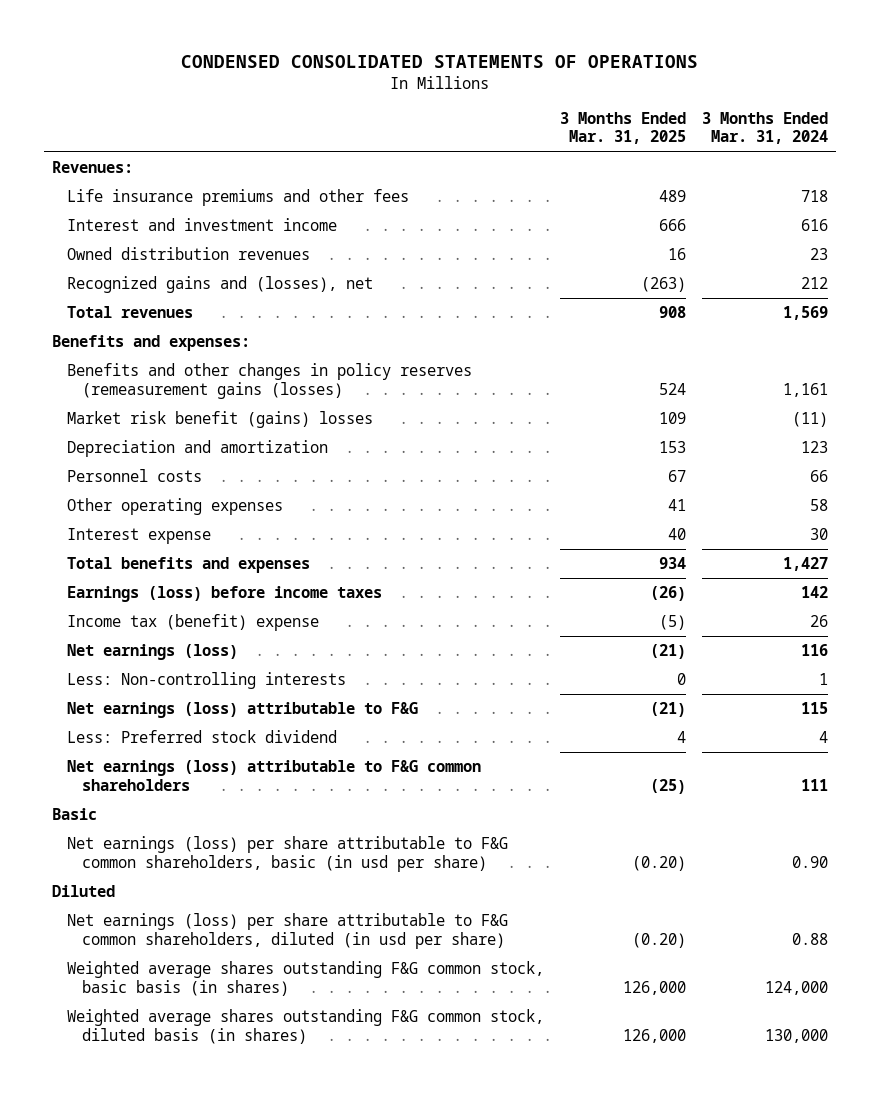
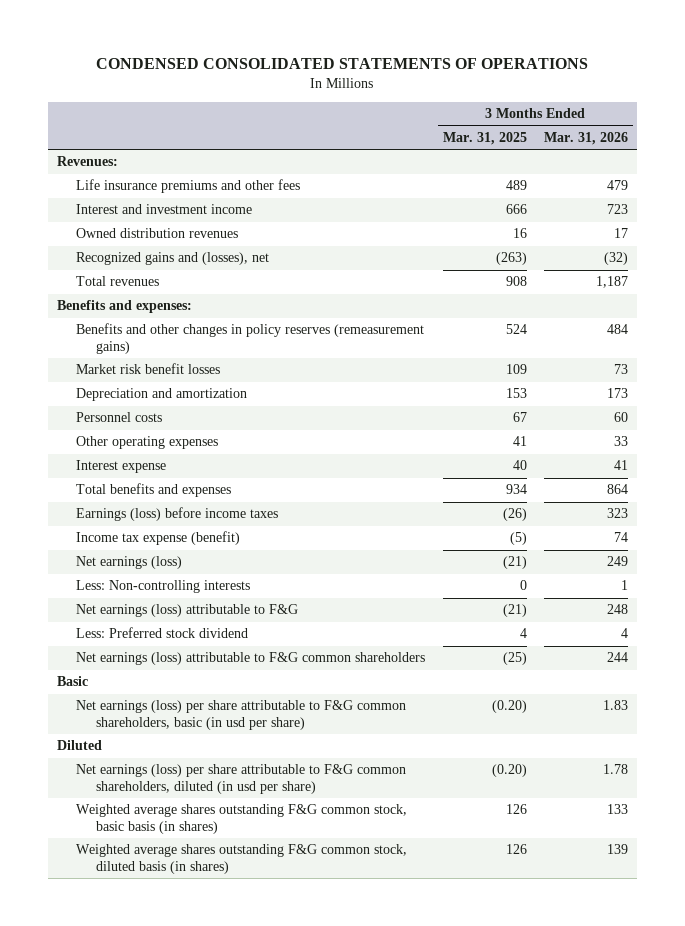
[702,112,829,145] 3 Months Ended Mar. 31, 2024 -> none
none -> [544,131,629,145] Mar. 31, 2026
[66,363,472,399] Benefits and other changes in policy reserves (remeasurement gains (losses) -> [76,323,425,355] Benefits and other changes in policy reserves (remeasurement gains)
[66,411,373,429] Market risk benefit (gains) losses -> [76,363,221,375] Market risk benefit losses
[66,614,319,632] Income tax (benefit) expense -> [76,531,241,546] Income tax expense (benefit)
[623,980,687,995] 126,000 -> [505,804,527,815] 126
[623,1028,687,1043] 126,000 -> [505,844,527,855] 126

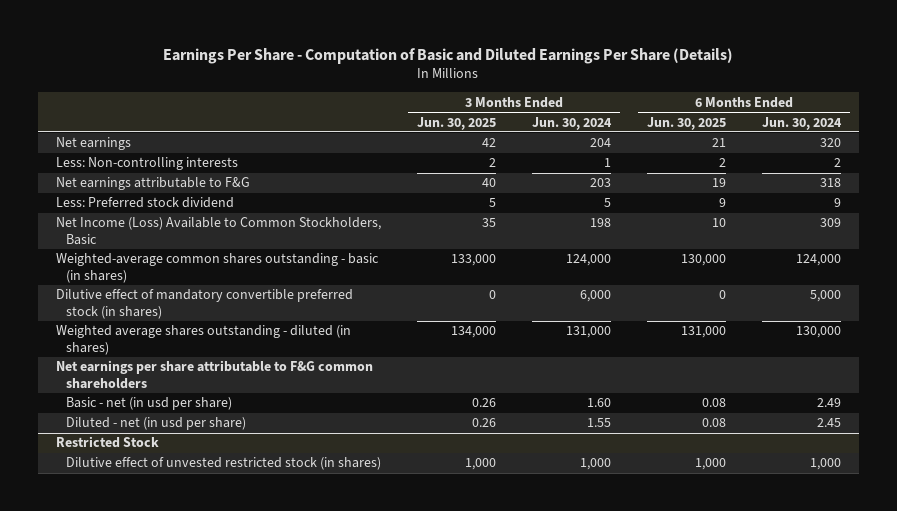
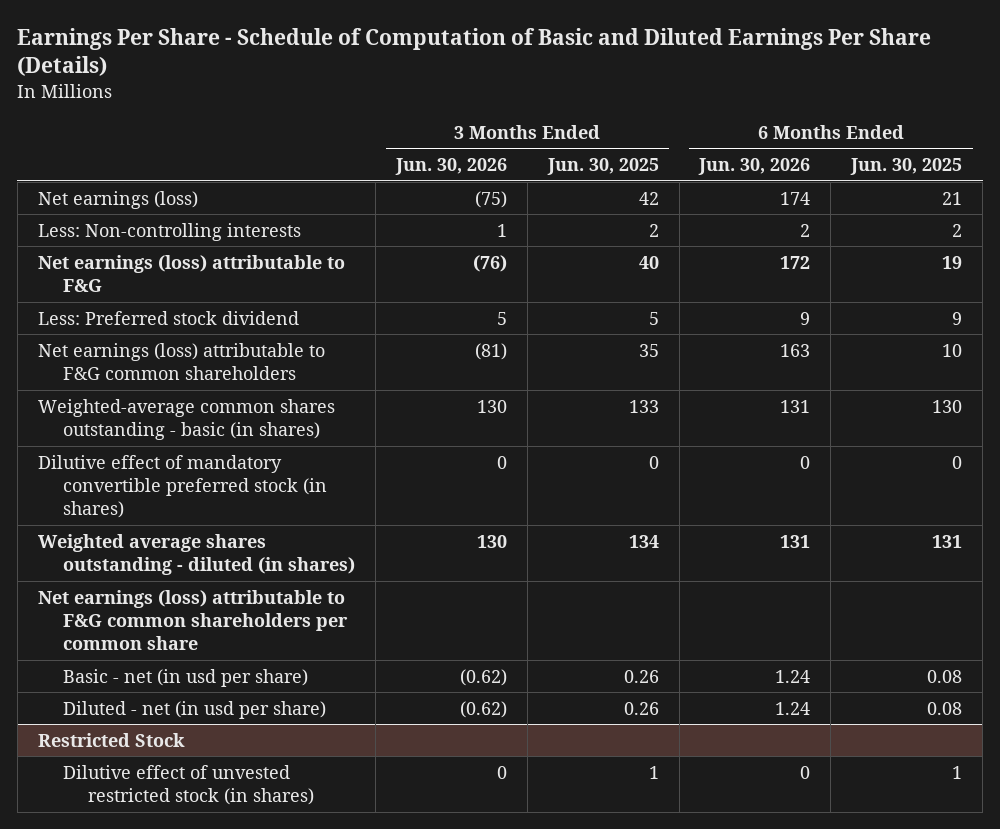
[163,47,734,64] Earnings Per Share - Computation of Basic and Diluted Earnings Per Share (Details) -> [17,28,932,77] Earnings Per Share - Schedule of Computation of Basic and Diluted Earnings Per Share (Details)
[531,116,612,130] Jun. 30, 2024 -> none
[761,116,842,130] Jun. 30, 2024 -> none
none -> [394,157,507,175] Jun. 30, 2026
none -> [698,157,811,175] Jun. 30, 2026
[55,137,131,151] Net earnings -> [37,190,198,209] Net earnings (loss)
[55,177,250,191] Net earnings attributable to F&G -> [37,254,345,292] Net earnings (loss) attributable to F&G
[55,217,381,245] Net Income (Loss) Available to Common Stockholders, Basic -> [37,342,325,380] Net earnings (loss) attributable to F&G common shareholders
[451,254,497,267] 133,000 -> [628,399,659,413] 133
[680,254,726,267] 130,000 -> [932,399,963,413] 130
[451,326,497,339] 134,000 -> [628,534,659,548] 134
[680,326,726,339] 131,000 -> [932,534,963,548] 131
[55,360,373,389] Net earnings per share attributable to F&G common shareholders -> [37,589,349,650] Net earnings (loss) attributable to F&G common shareholders per common share
[465,458,497,471] 1,000 -> [648,765,659,779] 1
[694,458,726,471] 1,000 -> [952,765,963,779] 1

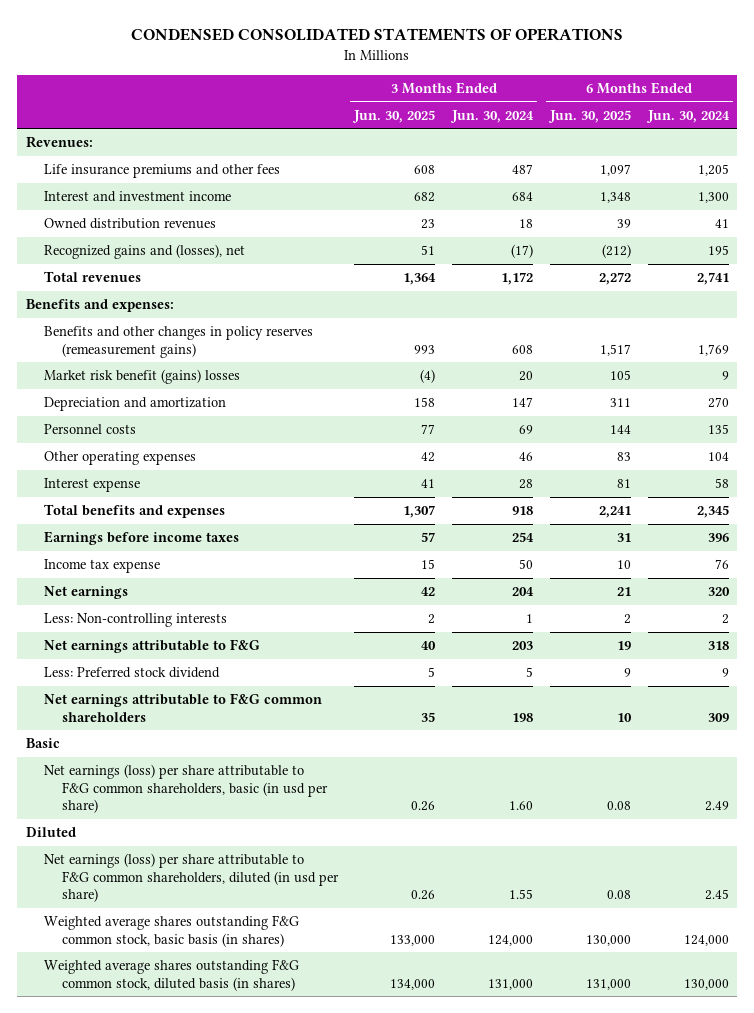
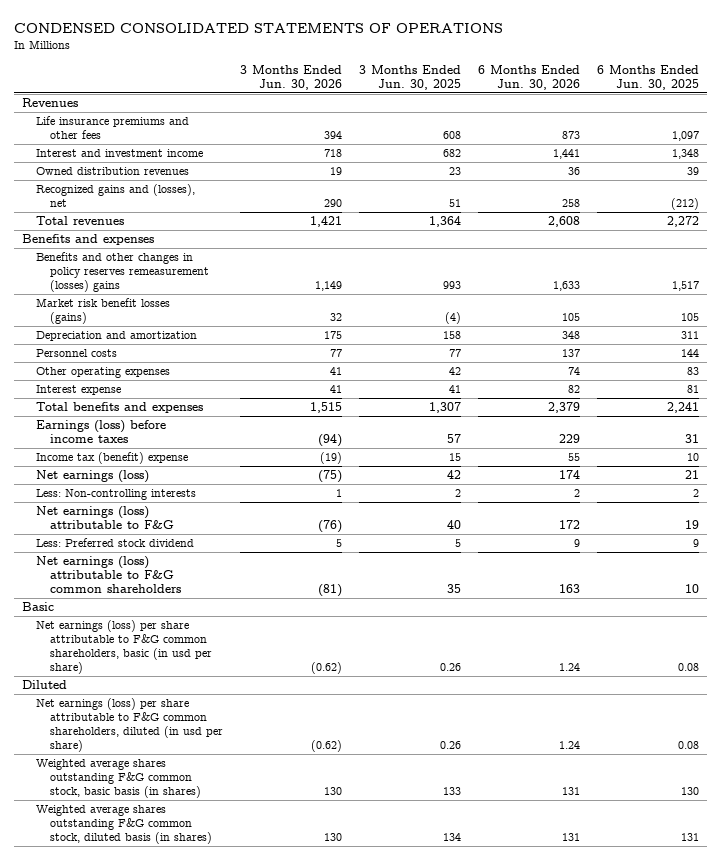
[450,109,535,123] Jun. 30, 2024 -> none
[645,109,730,123] Jun. 30, 2024 -> none
none -> [239,65,342,91] 3 Months Ended Jun. 30, 2026
none -> [477,65,580,91] 6 Months Ended Jun. 30, 2026
[25,136,93,149] Revenues: -> [22,98,79,108] Revenues
[25,299,174,313] Benefits and expenses: -> [22,234,155,246] Benefits and expenses
[43,326,313,358] Benefits and other changes in policy reserves (remeasurement gains) -> [36,252,209,292] Benefits and other changes in policy reserves remeasurement (losses) gains
[43,369,240,385] Market risk benefit (gains) losses -> [36,298,171,325] Market risk benefit losses (gains)
[43,531,239,546] Earnings before income taxes -> [36,420,167,444] Earnings (loss) before income taxes
[43,559,160,574] Income tax expense -> [36,452,189,465] Income tax (benefit) expense
[43,586,128,600] Net earnings -> [36,470,150,484] Net earnings (loss)
[43,639,260,654] Net earnings attributable to F&G -> [36,506,174,530] Net earnings (loss) attributable to F&G
[43,693,322,722] Net earnings attributable to F&G common shareholders -> [36,556,181,593] Net earnings (loss) attributable to F&G common shareholders
[390,934,436,946] 133,000 -> [442,786,461,795] 133
[585,934,631,946] 130,000 -> [680,786,699,795] 130
[390,978,436,990] 134,000 -> [442,832,461,841] 134
[585,978,631,990] 131,000 -> [680,832,699,841] 131

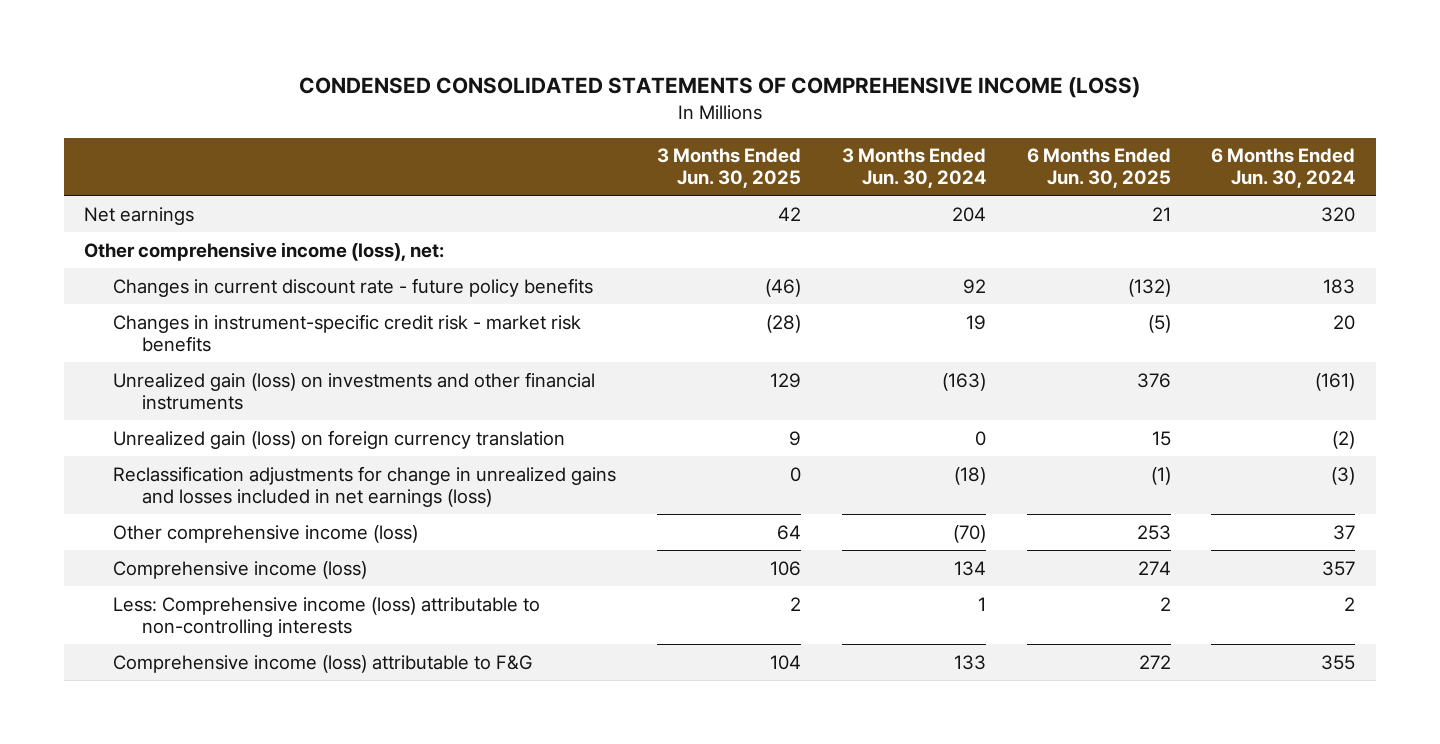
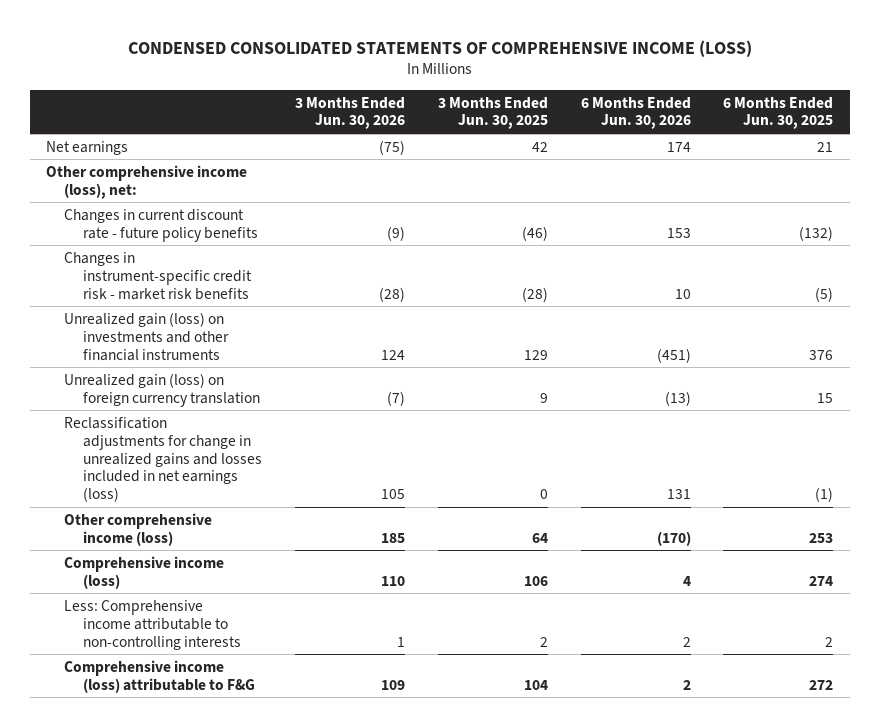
[841,148,986,189] 3 Months Ended Jun. 30, 2024 -> none
[1211,148,1356,189] 6 Months Ended Jun. 30, 2024 -> none
none -> [294,96,405,130] 3 Months Ended Jun. 30, 2026
none -> [580,96,691,130] 6 Months Ended Jun. 30, 2026
[113,596,541,637] Less: Comprehensive income (loss) attributable to non-controlling interests -> [64,599,241,650] Less: Comprehensive income attributable to non-controlling interests

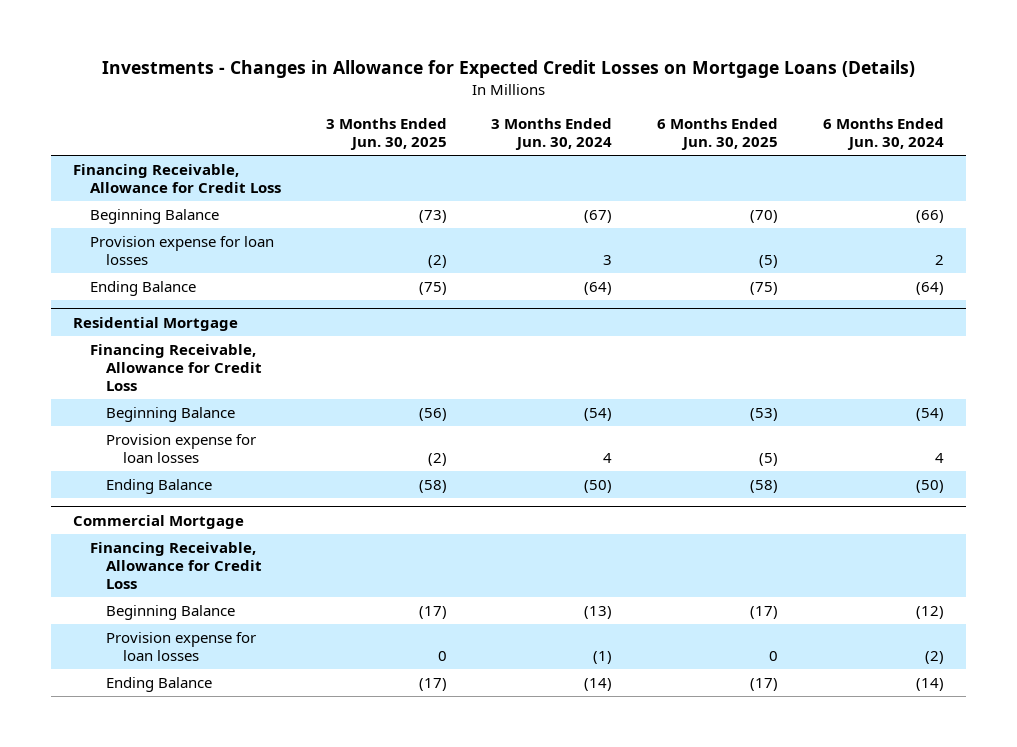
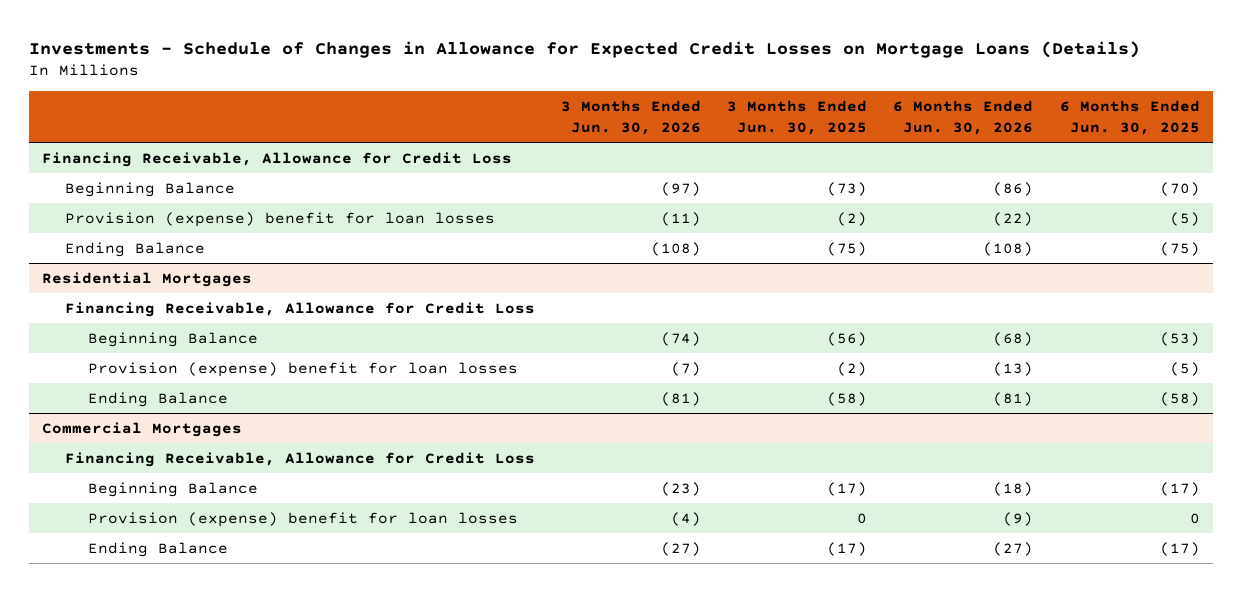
[101,60,915,79] Investments - Changes in Allowance for Expected Credit Losses on Mortgage Loans (Details) -> [28,40,1140,58] Investments - Schedule of Changes in Allowance for Expected Credit Losses on Mortgage Loans (Details)
[491,118,613,150] 3 Months Ended Jun. 30, 2024 -> none
[822,118,944,150] 6 Months Ended Jun. 30, 2024 -> none
none -> [561,100,702,135] 3 Months Ended Jun. 30, 2026
none -> [893,100,1034,135] 6 Months Ended Jun. 30, 2026
[89,236,274,266] Provision expense for loan losses -> [64,211,495,227] Provision (expense) benefit for loan losses
[73,317,239,332] Residential Mortgage -> [41,271,252,287] Residential Mortgages
[106,434,257,464] Provision expense for loan losses -> [87,361,518,377] Provision (expense) benefit for loan losses
[73,515,245,530] Commercial Mortgage -> [41,421,242,437] Commercial Mortgages
[106,632,257,662] Provision expense for loan losses -> [87,511,518,527] Provision (expense) benefit for loan losses

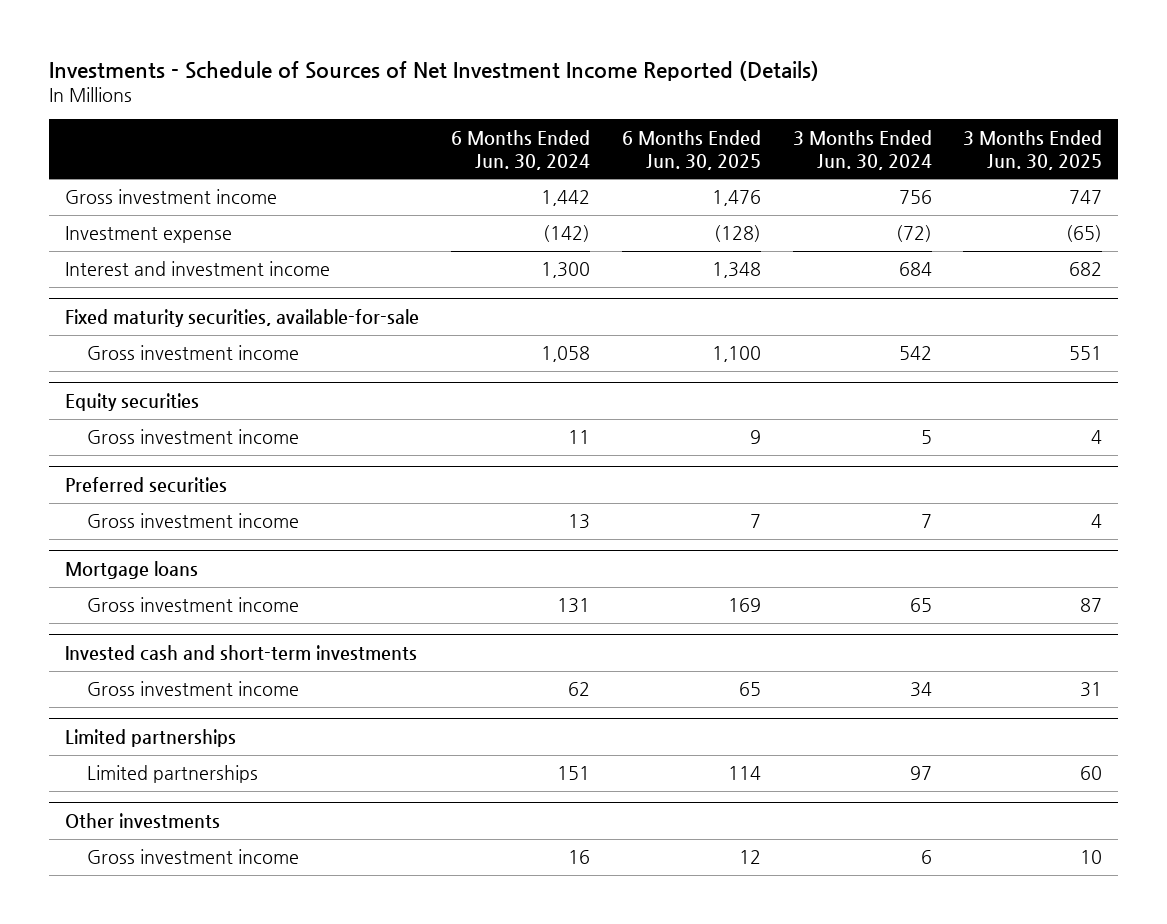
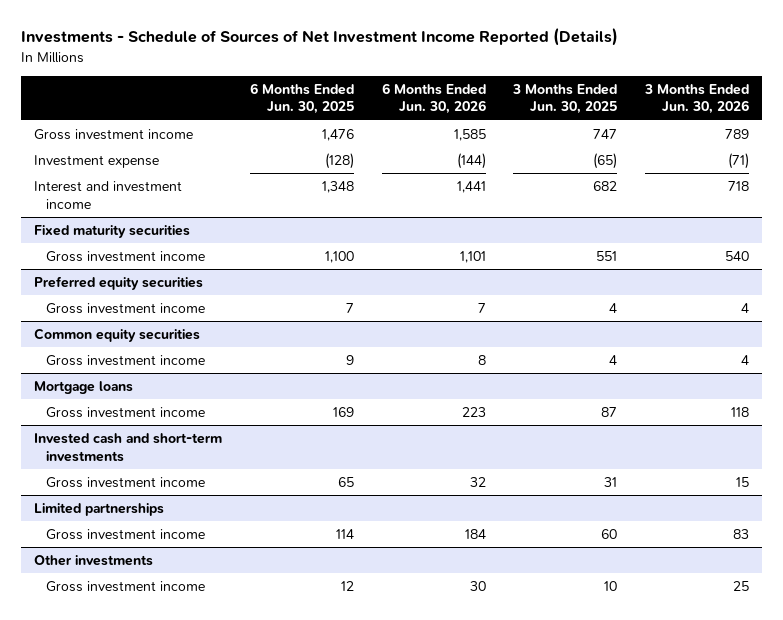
[450,129,590,170] 6 Months Ended Jun. 30, 2024 -> none
[792,129,932,170] 3 Months Ended Jun. 30, 2024 -> none
none -> [381,82,486,115] 6 Months Ended Jun. 30, 2026
none -> [643,83,749,115] 3 Months Ended Jun. 30, 2026
[64,308,419,327] Fixed maturity securities, available-for-sale -> [34,224,191,238] Fixed maturity securities
[64,392,199,411] Equity securities -> none
[86,429,299,445] Gross investment income -> none
[64,476,227,493] Preferred securities -> [34,275,204,290] Preferred equity securities
none -> [34,327,201,342] Common equity securities
none -> [45,354,205,366] Gross investment income
[86,765,258,784] Limited partnerships -> [45,528,205,540] Gross investment income

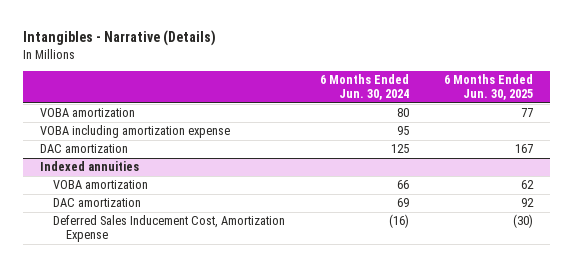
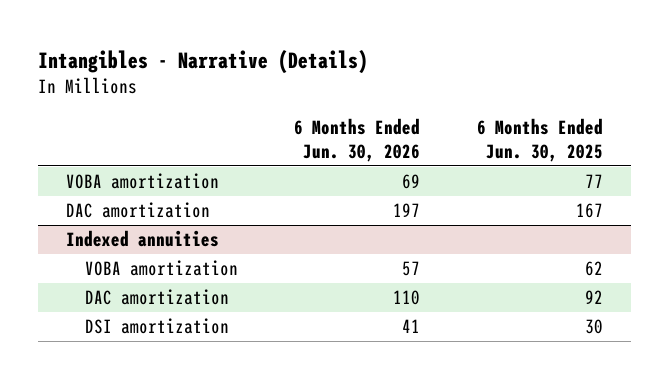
[320,74,410,101] 6 Months Ended Jun. 30, 2024 -> none
none -> [294,117,421,162] 6 Months Ended Jun. 30, 2026
[40,125,231,139] VOBA including amortization expense -> none
[53,215,286,243] Deferred Sales Inducement Cost, Amortization Expense -> none
none -> [84,318,229,335] DSI amortization

